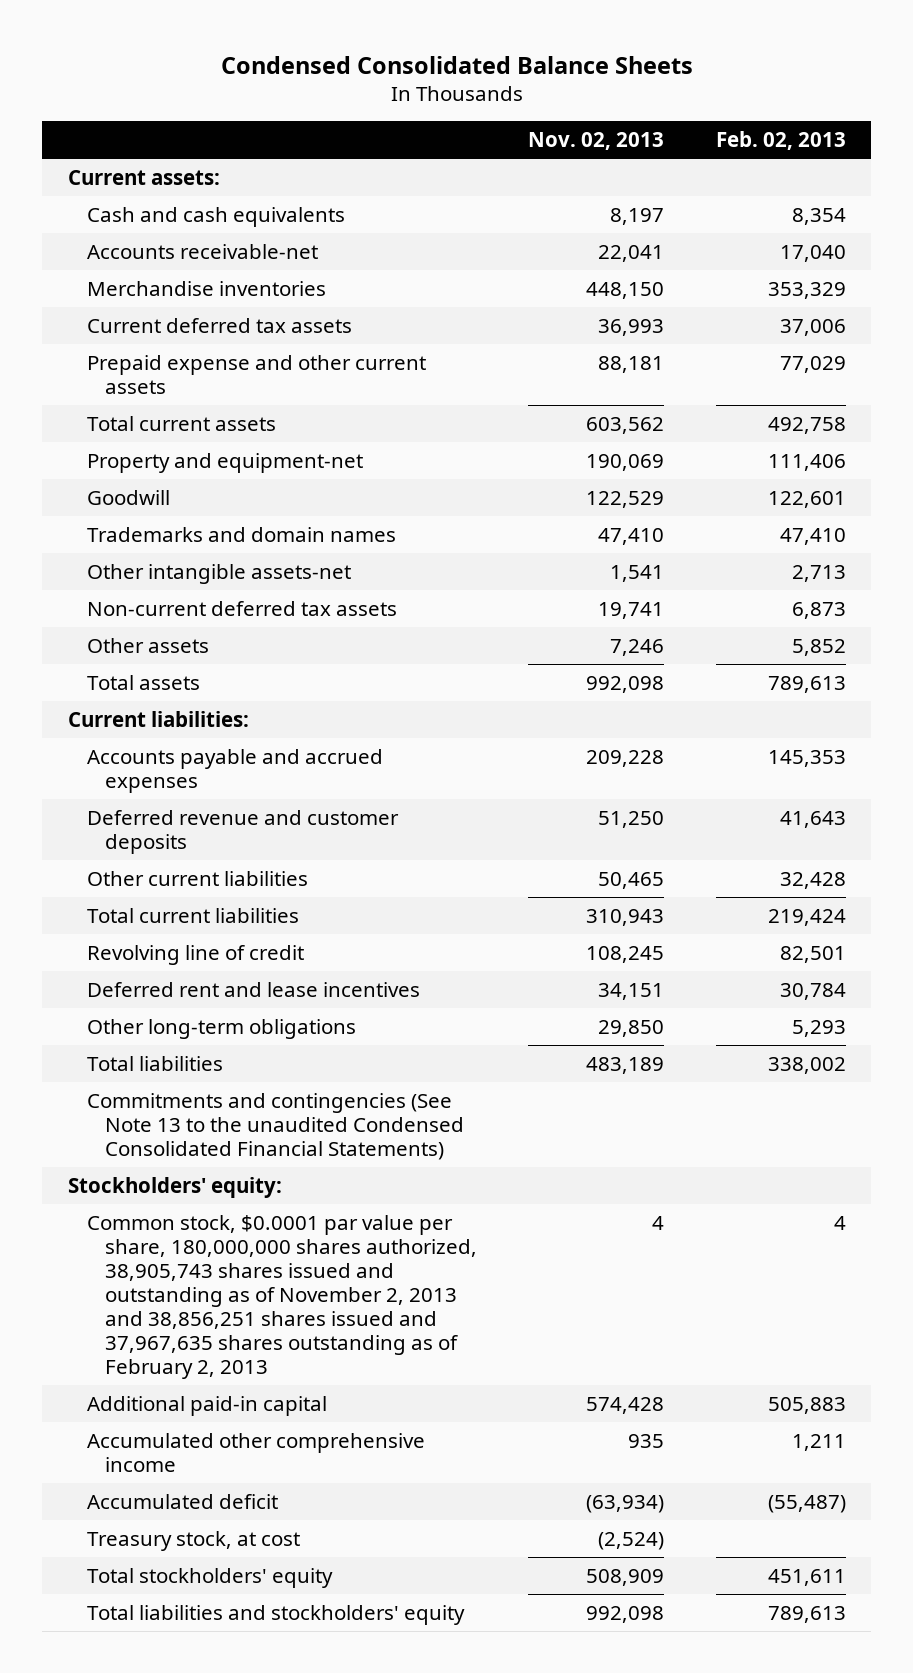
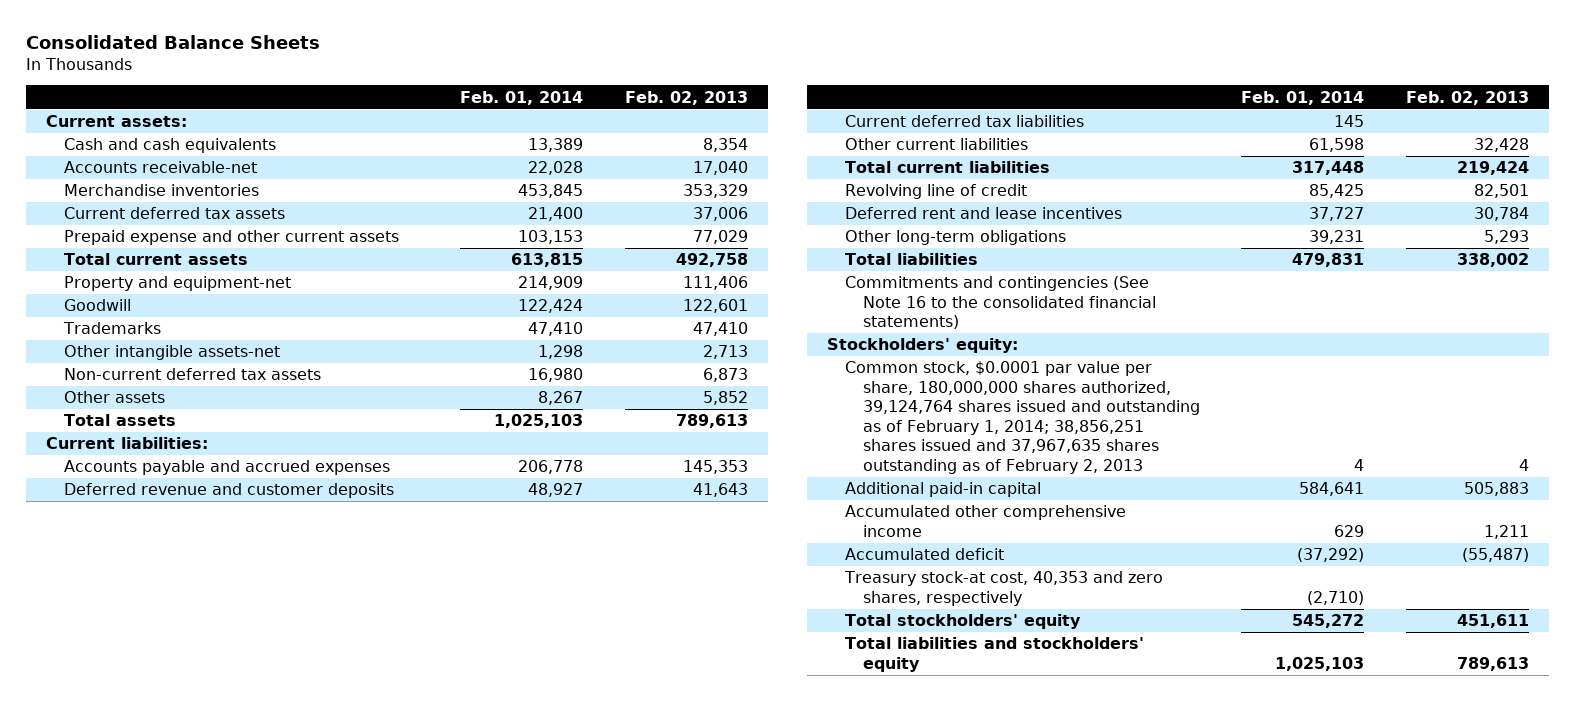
[220,55,693,74] Condensed Consolidated Balance Sheets -> [25,35,320,50] Consolidated Balance Sheets
[528,132,665,151] Nov. 02, 2013 -> none
none -> [460,90,584,105] Feb. 01, 2014
[86,526,396,542] Trademarks and domain names -> [63,322,162,335] Trademarks
none -> [845,115,1085,128] Current deferred tax liabilities
[86,1092,465,1160] Commitments and contingencies (See Note 13 to the unaudited Condensed Consolidated Financial Statements) -> [845,276,1157,330] Commitments and contingencies (See Note 16 to the consolidated financial statements)
[86,1214,478,1379] Common stock, $0.0001 par value per share, 180,000,000 shares authorized, 38,905,743 shares issued and outstanding as of November 2, 2013 and 38,856,251 shares issued and 37,967,635 shares outstanding as of February 2, 2013 -> [845,361,1201,474] Common stock, $0.0001 par value per share, 180,000,000 shares authorized, 39,124,764 shares issued and outstanding as of February 1, 2014; 38,856,251 shares issued and 37,967,635 shares outstanding as of February 2, 2013
[86,1530,300,1551] Treasury stock, at cost -> [844,571,1164,606] Treasury stock-at cost, 40,353 and zero shares, respectively

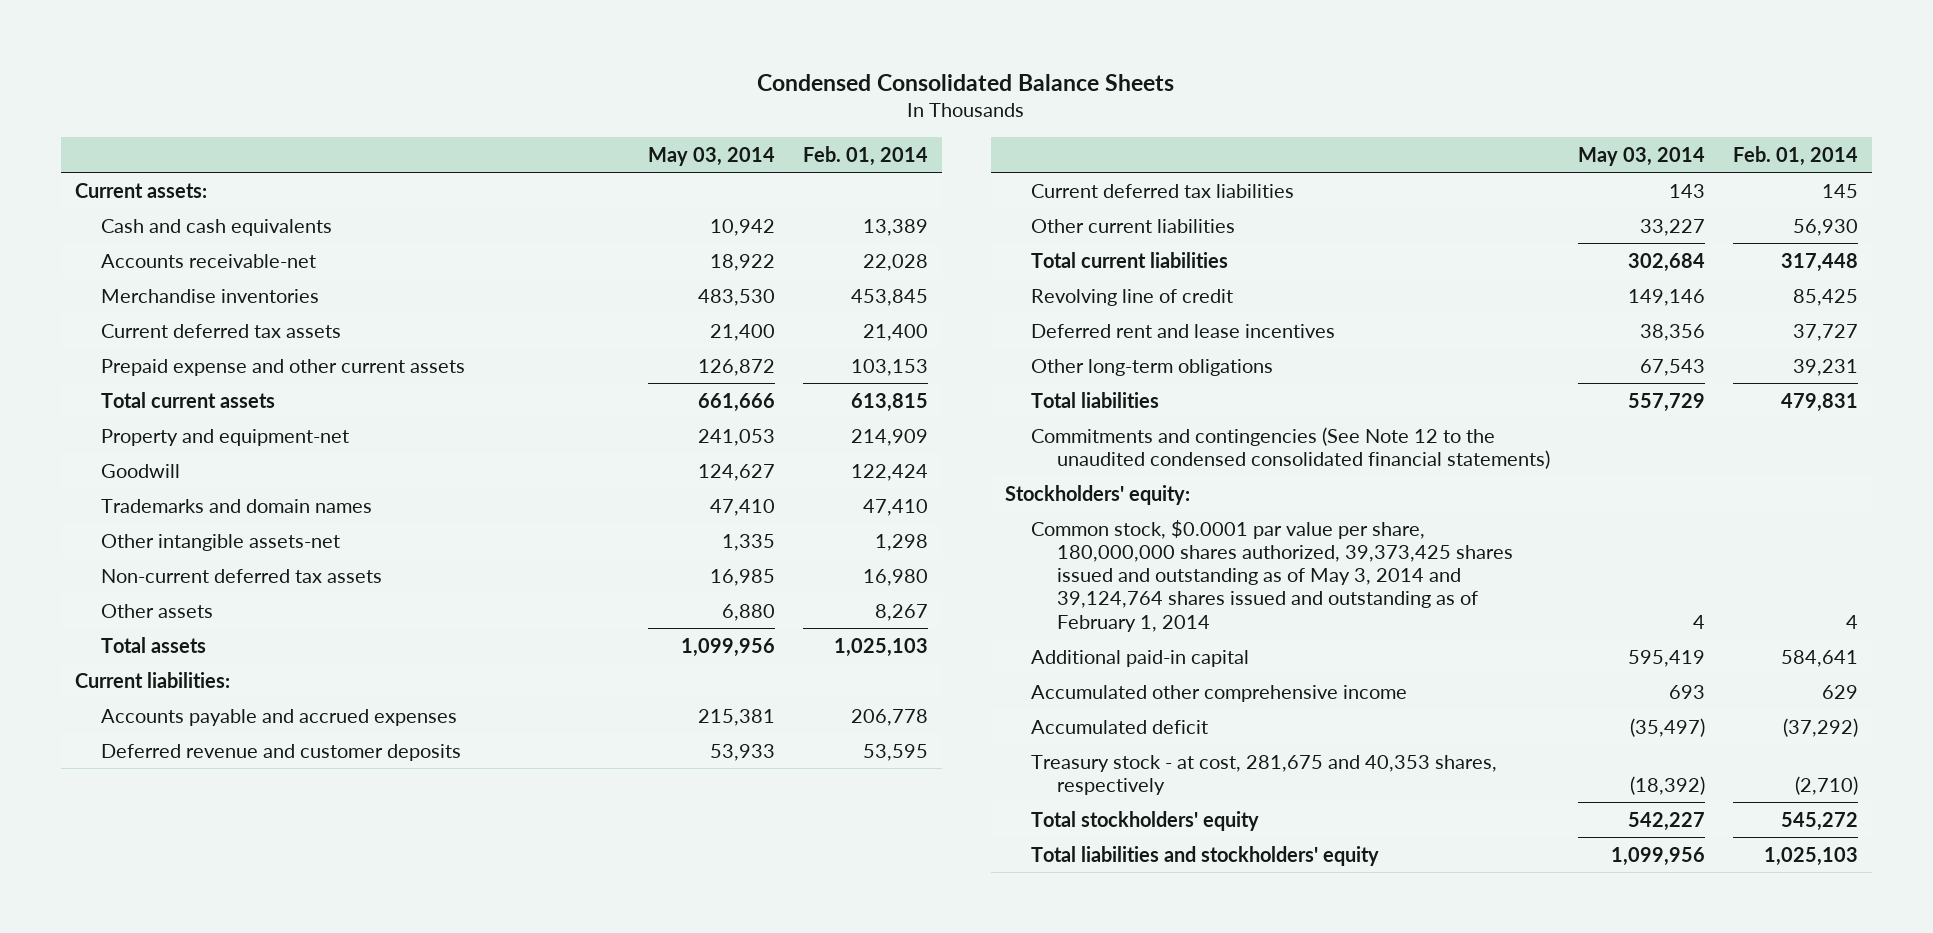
[25,35,320,50] Consolidated Balance Sheets -> [757,74,1175,92] Condensed Consolidated Balance Sheets
[624,90,748,105] Feb. 02, 2013 -> none
none -> [648,146,776,166] May 03, 2014
[63,322,162,335] Trademarks -> [101,498,373,513] Trademarks and domain names
[528,483,584,498] 48,927 -> [863,743,929,761] 53,595
[1309,138,1365,153] 61,598 -> [1793,218,1859,236] 56,930
[845,276,1157,330] Commitments and contingencies (See Note 16 to the consolidated financial statements) -> [1031,426,1551,469] Commitments and contingencies (See Note 12 to the unaudited condensed consolidated financial statements)
[845,361,1201,474] Common stock, $0.0001 par value per share, 180,000,000 shares authorized, 39,124,764 shares issued and outstanding as of February 1, 2014; 38,856,251 shares issued and 37,967,635 shares outstanding as of February 2, 2013 -> [1031,519,1514,632] Common stock, $0.0001 par value per share, 180,000,000 shares authorized, 39,373,425 shares issued and outstanding as of May 3, 2014 and 39,124,764 shares issued and outstanding as of February 1, 2014
[844,571,1164,606] Treasury stock-at cost, 40,353 and zero shares, respectively -> [1031,754,1498,795] Treasury stock - at cost, 281,675 and 40,353 shares, respectively

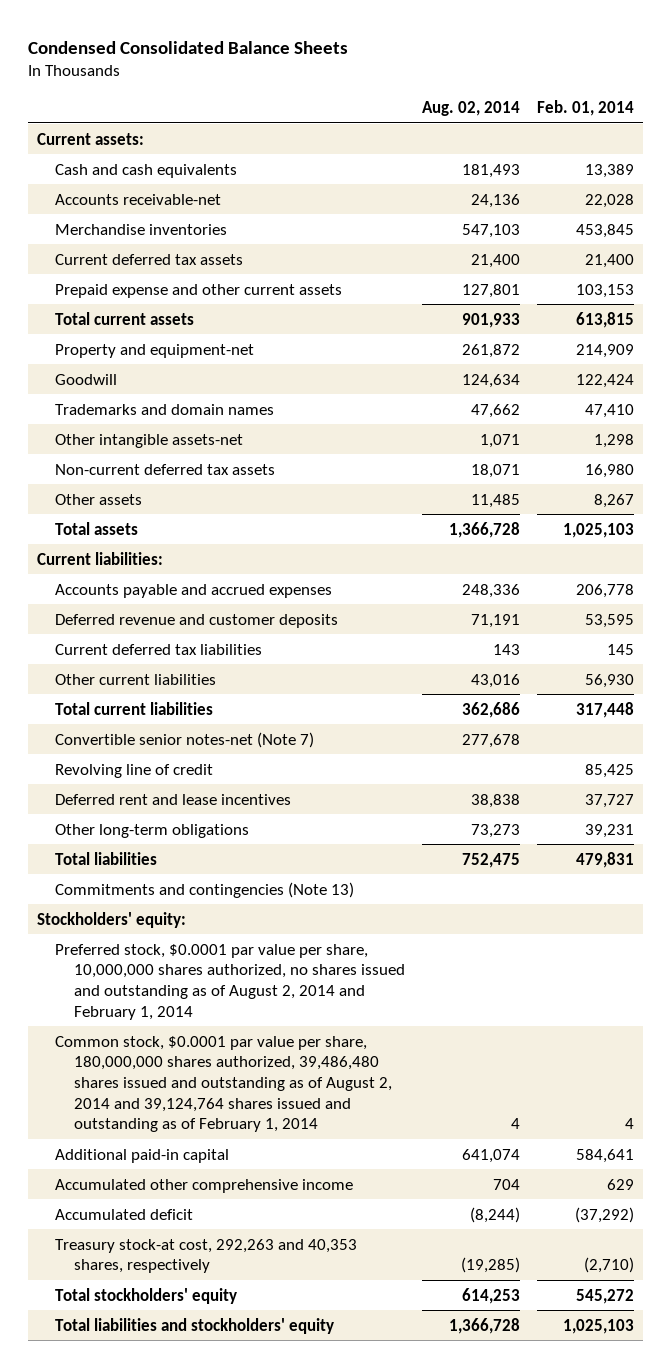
[648,146,776,166] May 03, 2014 -> none
none -> [422,100,521,116] Aug. 02, 2014
none -> [55,731,315,748] Convertible senior notes-net (Note 7)
[1031,426,1551,469] Commitments and contingencies (See Note 12 to the unaudited condensed consolidated financial statements) -> [55,881,355,898] Commitments and contingencies (Note 13)
none -> [55,943,406,1020] Preferred stock, $0.0001 par value per share, 10,000,000 shares authorized, no shares issued and outstanding as of August 2, 2014 and February 1, 2014
[1031,519,1514,632] Common stock, $0.0001 par value per share, 180,000,000 shares authorized, 39,373,425 shares issued and outstanding as of May 3, 2014 and 39,124,764 shares issued and outstanding as of February 1, 2014 -> [55,1035,393,1133] Common stock, $0.0001 par value per share, 180,000,000 shares authorized, 39,486,480 shares issued and outstanding as of August 2, 2014 and 39,124,764 shares issued and outstanding as of February 1, 2014
[1031,754,1498,795] Treasury stock - at cost, 281,675 and 40,353 shares, respectively -> [55,1238,358,1274] Treasury stock-at cost, 292,263 and 40,353 shares, respectively

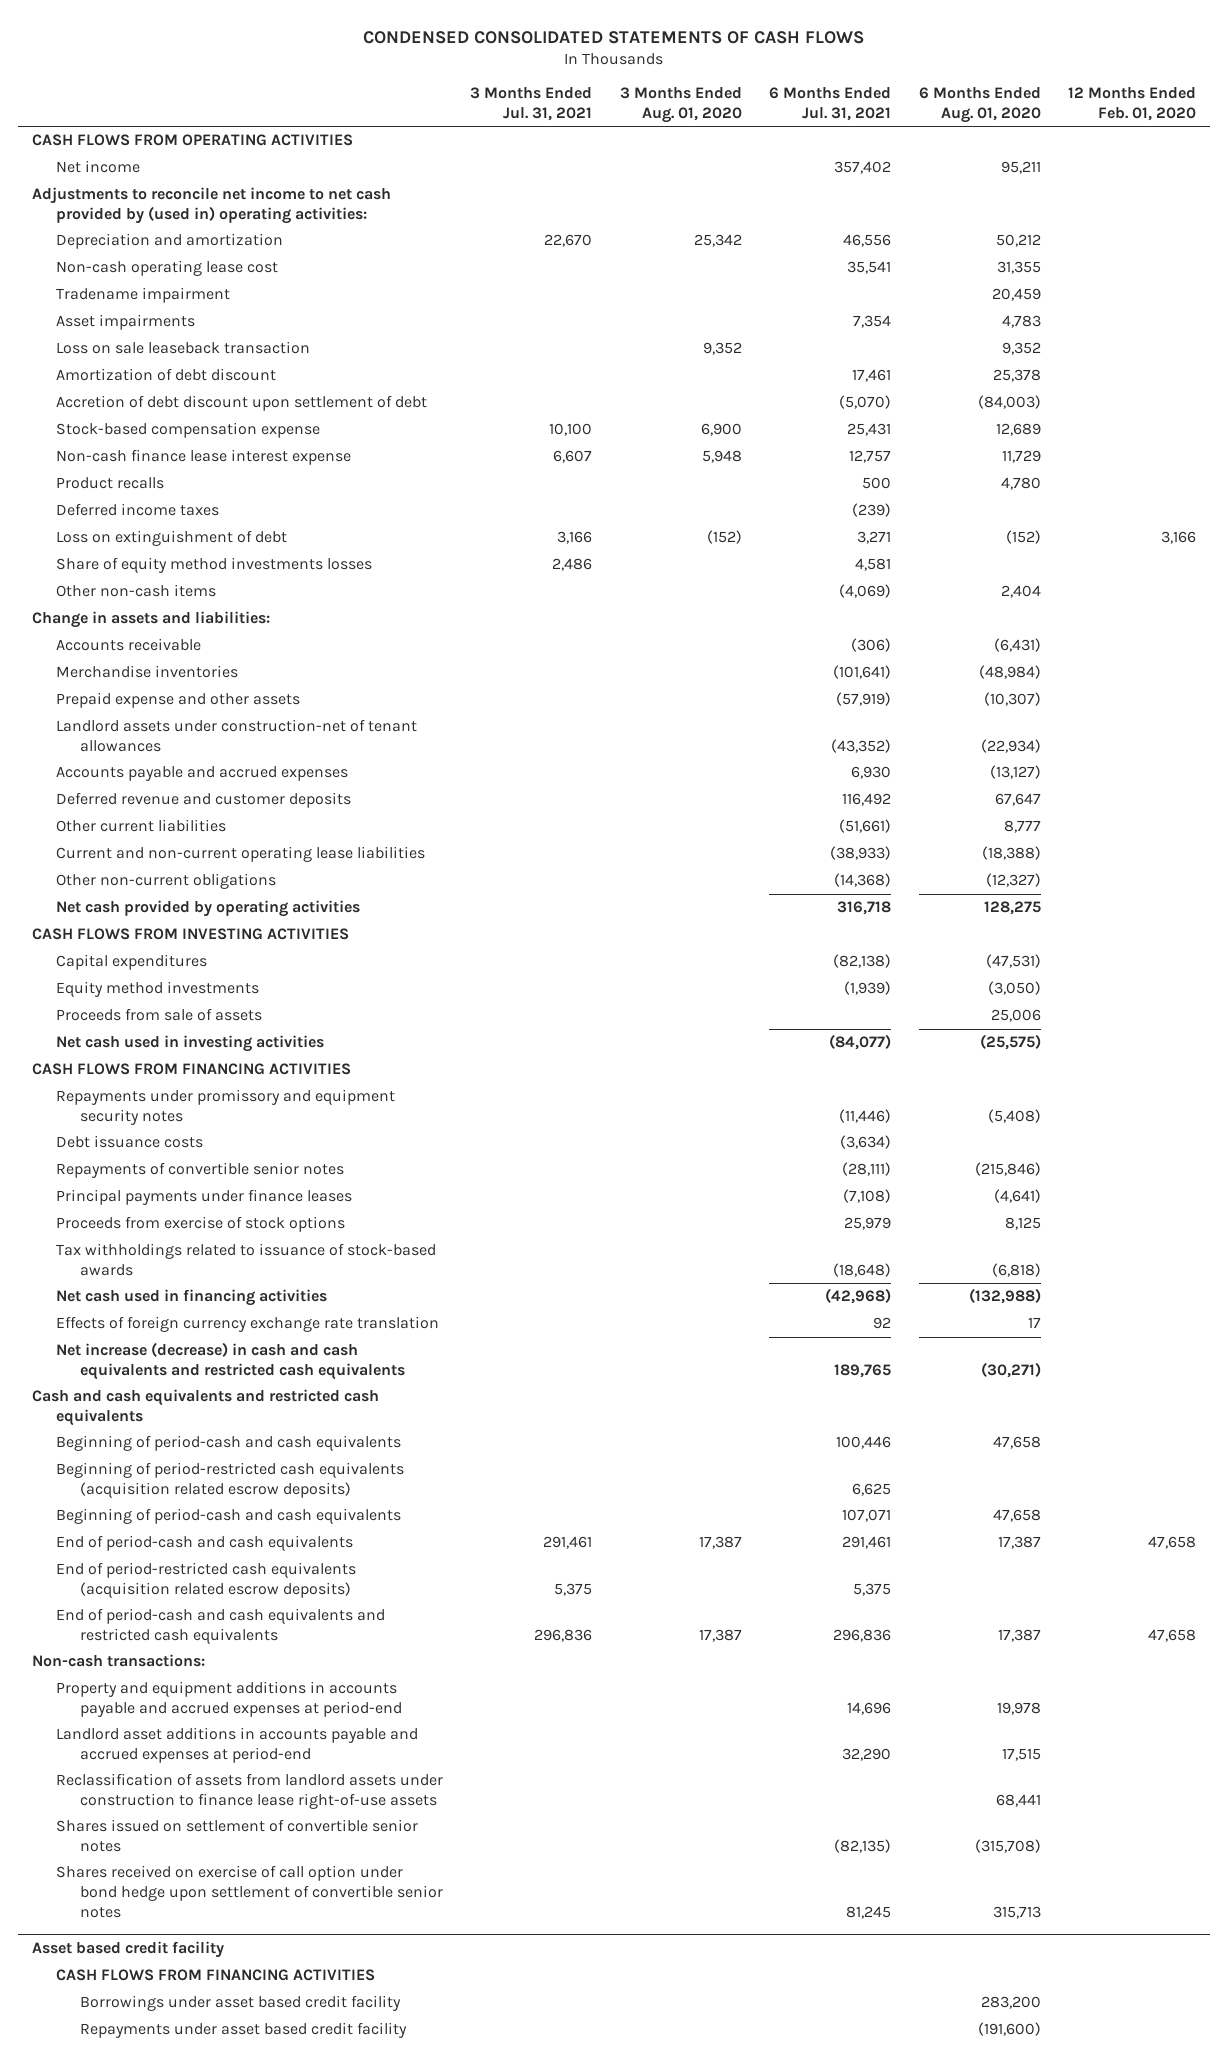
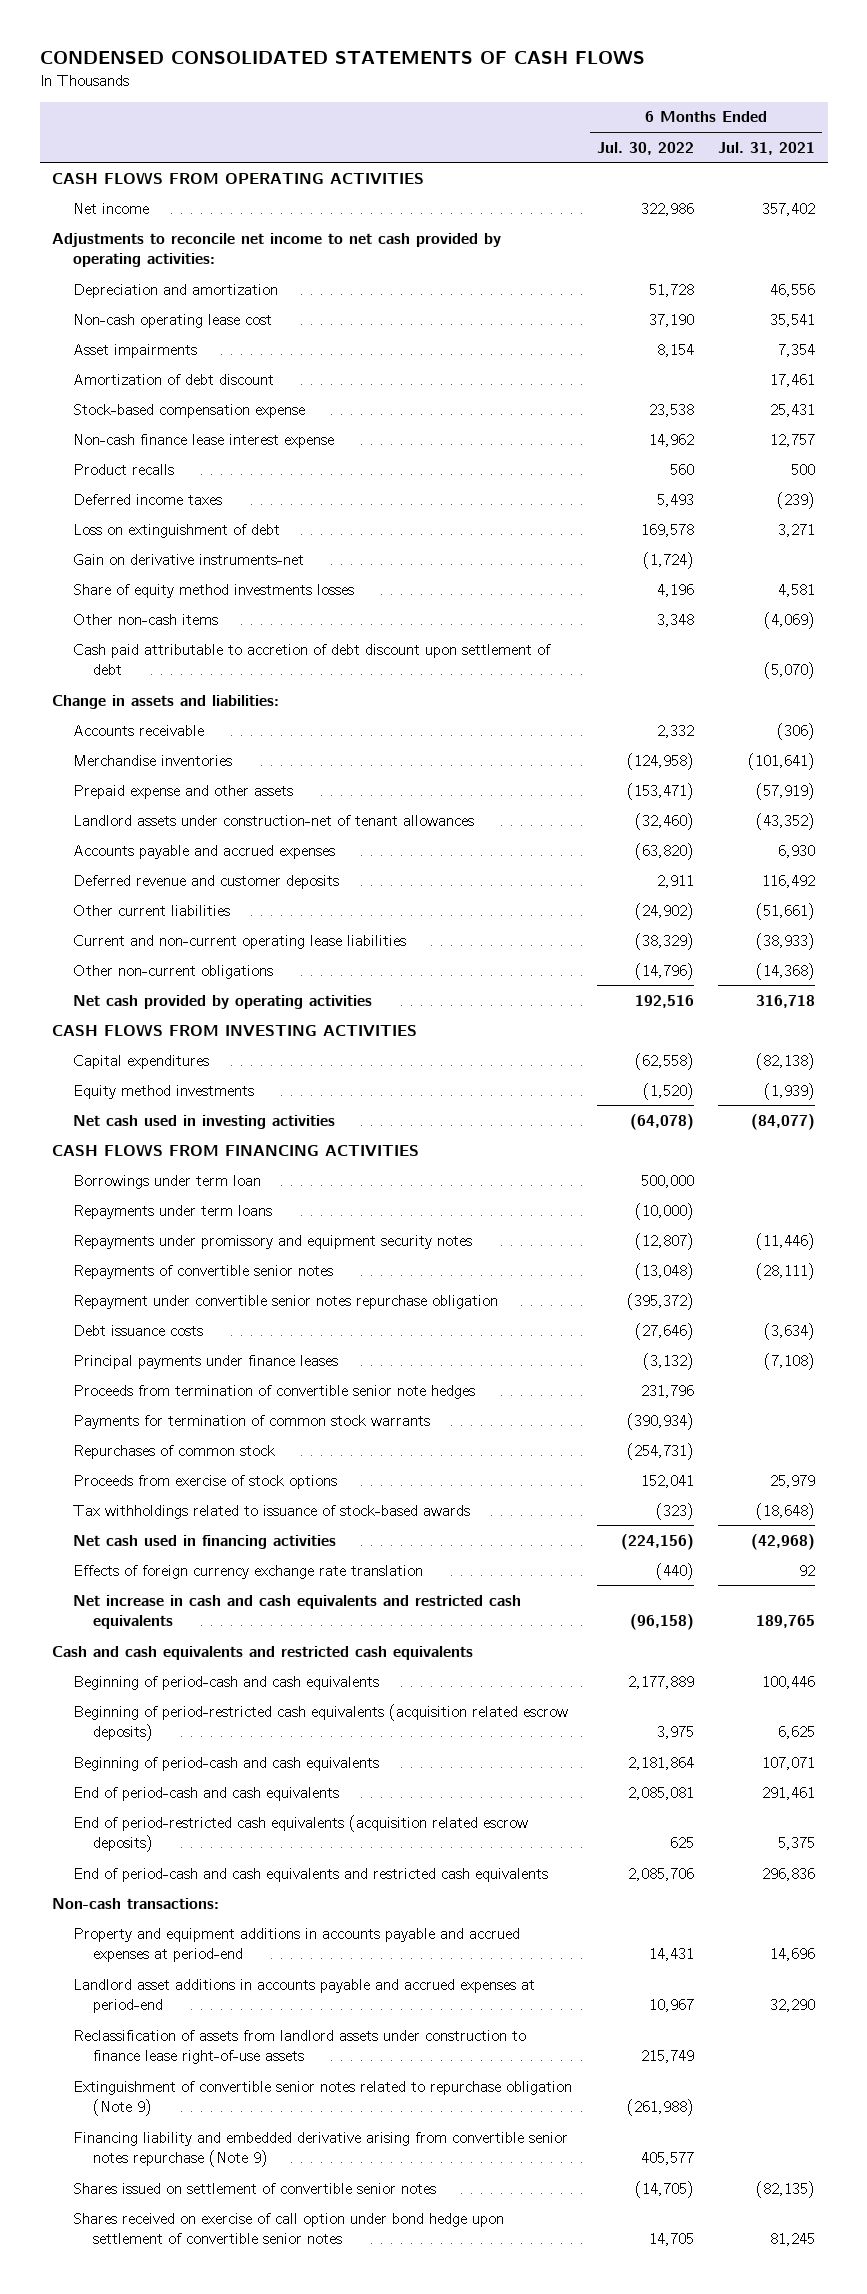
[470,87,593,121] 3 Months Ended Jul. 31, 2021 -> none
[619,87,742,123] 3 Months Ended Aug. 01, 2020 -> none
[918,87,1041,123] 6 Months Ended Aug. 01, 2020 -> none
[1068,87,1197,121] 12 Months Ended Feb. 01, 2020 -> none
none -> [596,141,694,155] Jul. 30, 2022
[32,187,392,225] Adjustments to reconcile net income to net cash provided by (used in) operating activities: -> [51,232,501,267] Adjustments to reconcile net income to net cash provided by operating activities:
[55,287,230,304] Tradename impairment -> none
[55,341,310,355] Loss on sale leaseback transaction -> none
[55,395,427,412] Accretion of debt discount upon settlement of debt -> none
none -> [72,553,304,565] Gain on derivative instruments-net
none -> [72,643,551,675] Cash paid attributable to accretion of debt discount upon settlement of debt
[55,1008,262,1022] Proceeds from sale of assets -> none
none -> [72,1174,261,1189] Borrowings under term loan
none -> [72,1204,272,1219] Repayments under term loans
none -> [72,1294,498,1309] Repayment under convertible senior notes repurchase obligation
[55,1135,203,1149] Debt issuance costs -> [72,1324,203,1336] Debt issuance costs
none -> [72,1384,475,1399] Proceeds from termination of convertible senior note hedges
none -> [72,1414,430,1429] Payments for termination of common stock warrants
none -> [72,1444,275,1459] Repurchases of common stock
[55,1342,405,1381] Net increase (decrease) in cash and cash equivalents and restricted cash equivalents -> [72,1594,521,1629] Net increase in cash and cash equivalents and restricted cash equivalents
none -> [72,2080,572,2116] Extinguishment of convertible senior notes related to repurchase obligation (Note 9)
none -> [72,2131,568,2167] Financing liability and embedded derivative arising from convertible senior notes repurchase (Note 9)
[32,1941,225,1959] Asset based credit facility -> none
[55,1969,375,1982] CASH FLOWS FROM FINANCING ACTIVITIES -> none
[79,1995,401,2012] Borrowings under asset based credit facility -> none
[79,2022,407,2039] Repayments under asset based credit facility -> none

